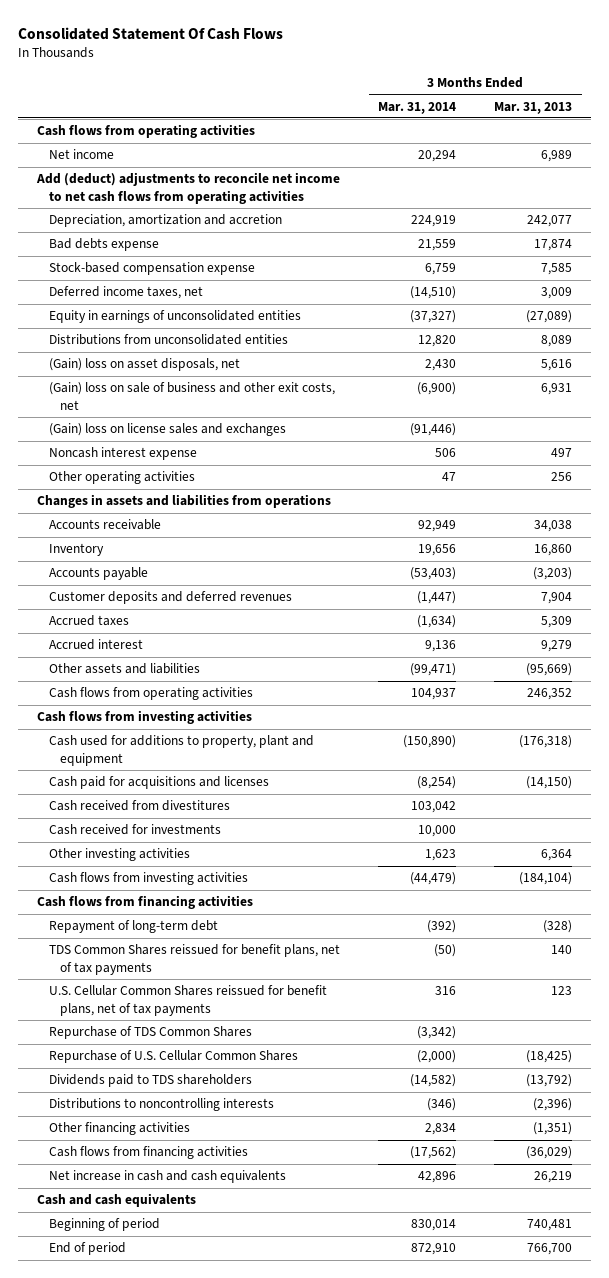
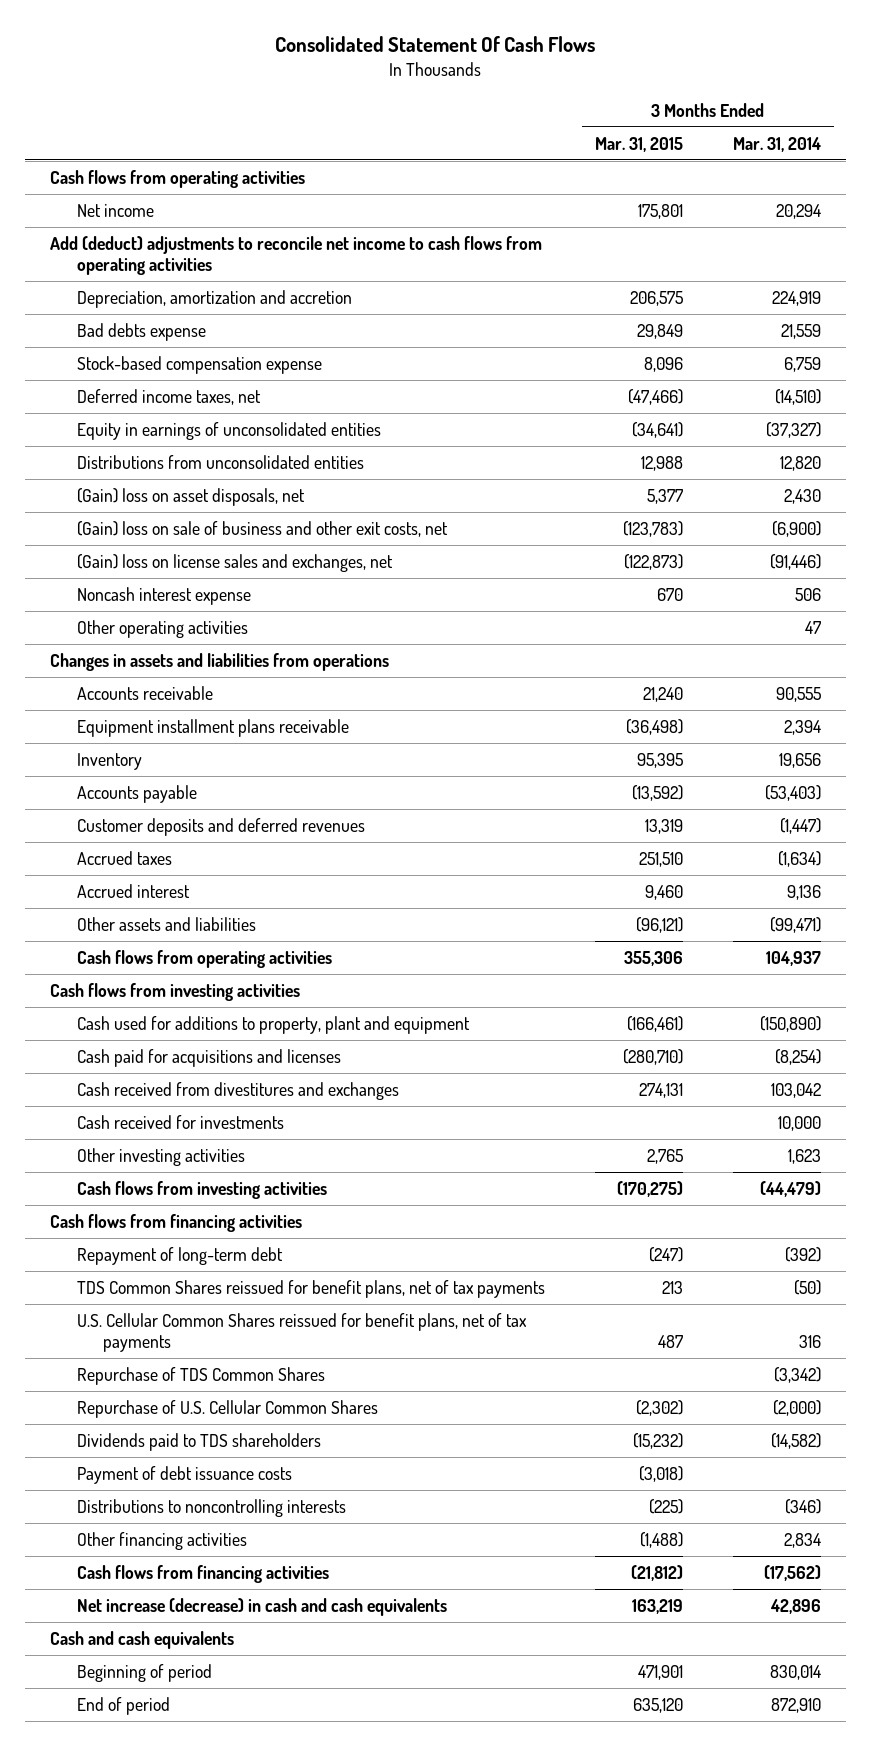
[494,101,573,114] Mar. 31, 2013 -> none
none -> [594,136,683,152] Mar. 31, 2015
[36,172,341,204] Add (deduct) adjustments to reconcile net income to net cash flows from operating activities -> [49,235,542,275] Add (deduct) adjustments to reconcile net income to cash flows from operating activities
[48,423,286,437] (Gain) loss on license sales and exchanges -> [76,553,393,572] (Gain) loss on license sales and exchanges, net
[418,520,457,533] 92,949 -> [775,686,821,702] 90,555
none -> [76,718,349,737] Equipment installment plans receivable
[48,800,230,812] Cash received from divestitures -> [76,1081,399,1100] Cash received from divestitures and exchanges
none -> [76,1465,292,1484] Payment of debt issuance costs
[48,1170,286,1184] Net increase in cash and cash equivalents -> [76,1597,447,1616] Net increase (decrease) in cash and cash equivalents

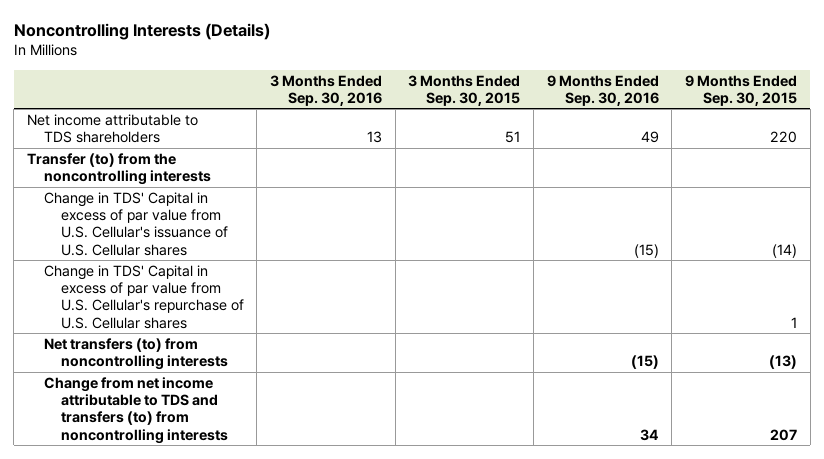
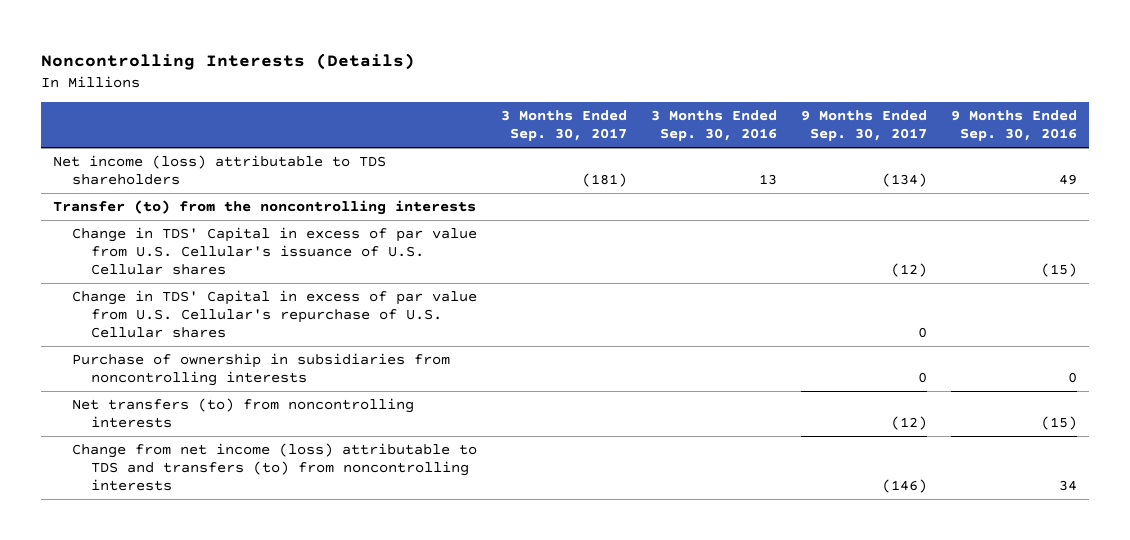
[408,74,521,106] 3 Months Ended Sep. 30, 2015 -> none
[684,74,797,106] 9 Months Ended Sep. 30, 2015 -> none
none -> [500,110,627,142] 3 Months Ended Sep. 30, 2017
none -> [800,110,927,142] 9 Months Ended Sep. 30, 2017
[26,113,198,144] Net income attributable to TDS shareholders -> [53,154,387,185] Net income (loss) attributable to TDS shareholders
none -> [72,352,451,386] Purchase of ownership in subsidiaries from noncontrolling interests
[43,376,228,444] Change from net income attributable to TDS and transfers (to) from noncontrolling interests -> [72,442,478,492] Change from net income (loss) attributable to TDS and transfers (to) from noncontrolling interests

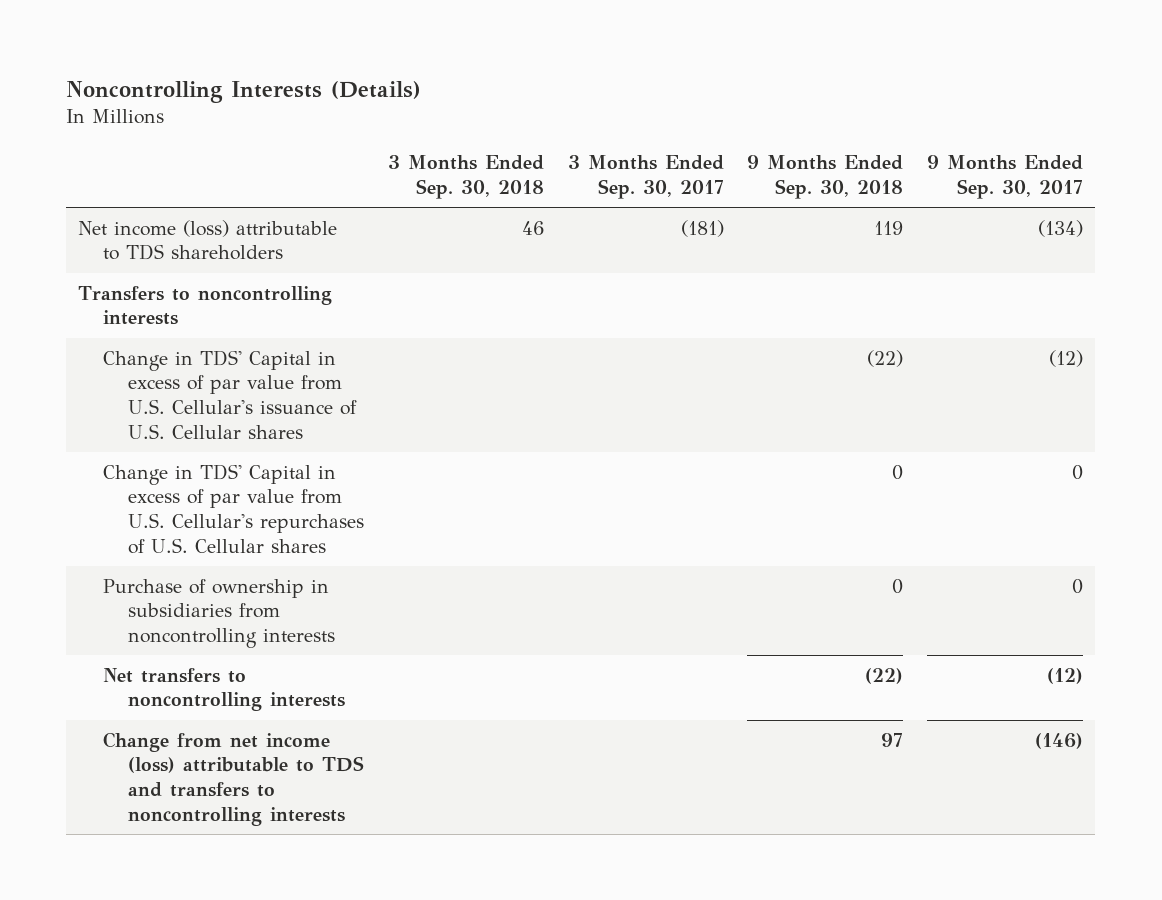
[650,110,777,142] 3 Months Ended Sep. 30, 2016 -> none
[950,110,1077,142] 9 Months Ended Sep. 30, 2016 -> none
none -> [387,155,544,200] 3 Months Ended Sep. 30, 2018
none -> [747,155,904,200] 9 Months Ended Sep. 30, 2018
[53,199,477,215] Transfer (to) from the noncontrolling interests -> [78,285,333,326] Transfers to noncontrolling interests
[72,289,478,339] Change in TDS' Capital in excess of par value from U.S. Cellular's repurchase of U.S. Cellular shares -> [103,463,364,555] Change in TDS' Capital in excess of par value from U.S. Cellular's repurchases of U.S. Cellular shares
[72,397,415,428] Net transfers (to) from noncontrolling interests -> [103,667,345,712] Net transfers to noncontrolling interests
[72,442,478,492] Change from net income (loss) attributable to TDS and transfers (to) from noncontrolling interests -> [103,731,364,827] Change from net income (loss) attributable to TDS and transfers to noncontrolling interests

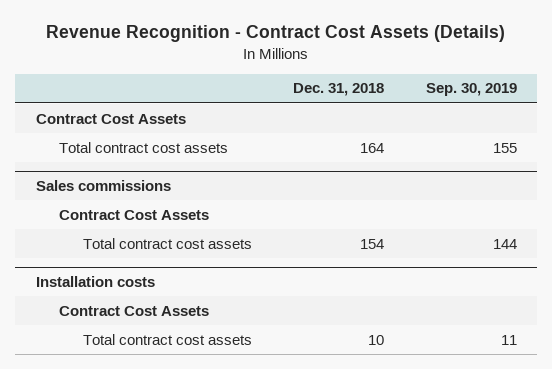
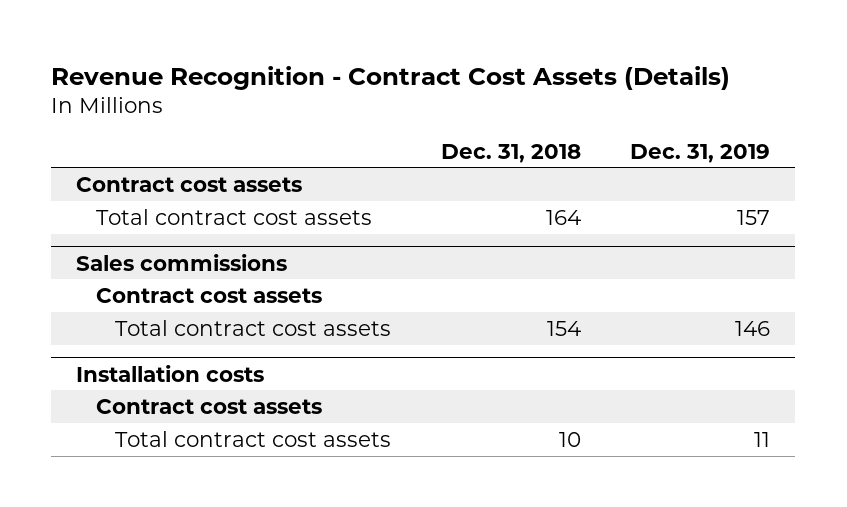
[425,83,517,97] Sep. 30, 2019 -> none
none -> [630,143,771,163] Dec. 31, 2019
[35,113,186,124] Contract Cost Assets -> [76,176,303,192] Contract cost assets
[59,209,210,220] Contract Cost Assets -> [95,287,322,303] Contract cost assets
[59,305,210,316] Contract Cost Assets -> [95,398,322,414] Contract cost assets

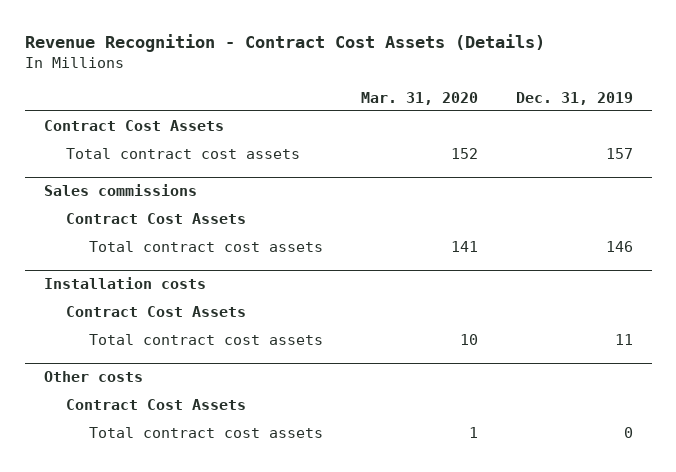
[440,143,581,163] Dec. 31, 2018 -> none
none -> [360,91,478,105] Mar. 31, 2020
[76,176,303,192] Contract cost assets -> [43,120,224,132] Contract Cost Assets
[95,287,322,303] Contract cost assets -> [66,213,247,225] Contract Cost Assets
[95,398,322,414] Contract cost assets -> [66,306,247,318] Contract Cost Assets
none -> [43,371,143,383] Other costs
none -> [66,399,247,411] Contract Cost Assets
none -> [88,427,323,439] Total contract cost assets

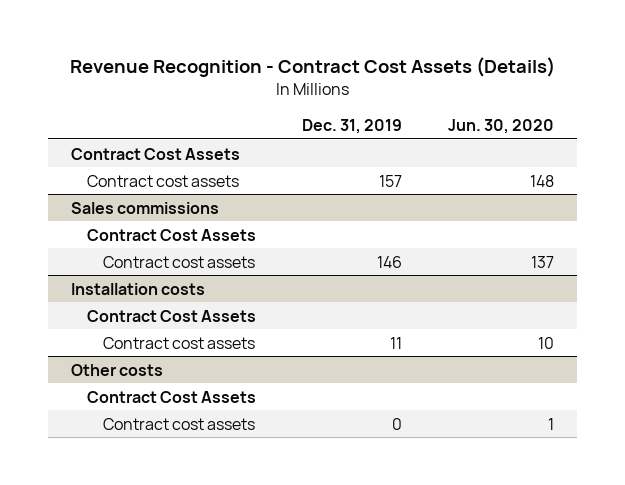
[360,91,478,105] Mar. 31, 2020 -> none
none -> [447,118,554,134] Jun. 30, 2020
[66,148,301,160] Total contract cost assets -> [87,174,240,187] Contract cost assets
[88,241,323,253] Total contract cost assets -> [103,255,256,268] Contract cost assets
[88,334,323,346] Total contract cost assets -> [103,336,256,349] Contract cost assets
[88,427,323,439] Total contract cost assets -> [103,417,256,430] Contract cost assets

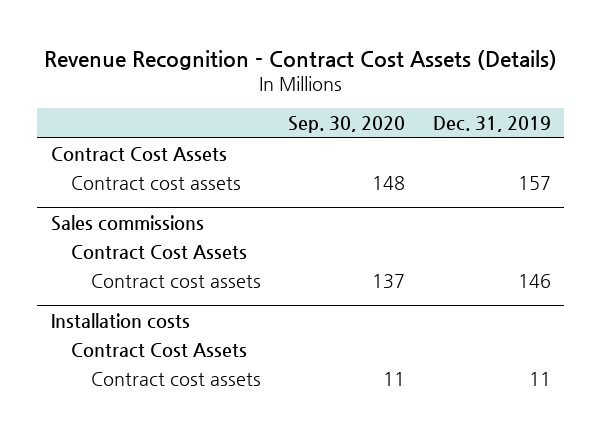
[447,118,554,134] Jun. 30, 2020 -> none
none -> [288,116,406,134] Sep. 30, 2020
[71,363,164,376] Other costs -> none
[87,390,257,403] Contract Cost Assets -> none
[103,417,256,430] Contract cost assets -> none

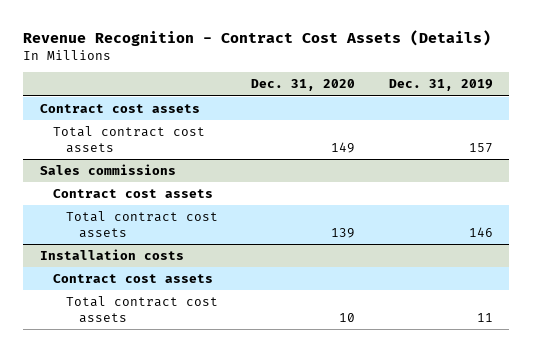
[288,116,406,134] Sep. 30, 2020 -> none
none -> [251,79,356,92] Dec. 31, 2020
[51,147,228,163] Contract Cost Assets -> [39,104,200,114] Contract cost assets
[71,176,242,191] Contract cost assets -> [52,126,205,154] Total contract cost assets
[71,245,248,261] Contract Cost Assets -> [52,189,213,199] Contract cost assets
[90,274,261,289] Contract cost assets -> [65,211,218,239] Total contract cost assets
[71,343,248,359] Contract Cost Assets -> [52,274,213,284] Contract cost assets
[90,372,261,387] Contract cost assets -> [65,296,218,324] Total contract cost assets

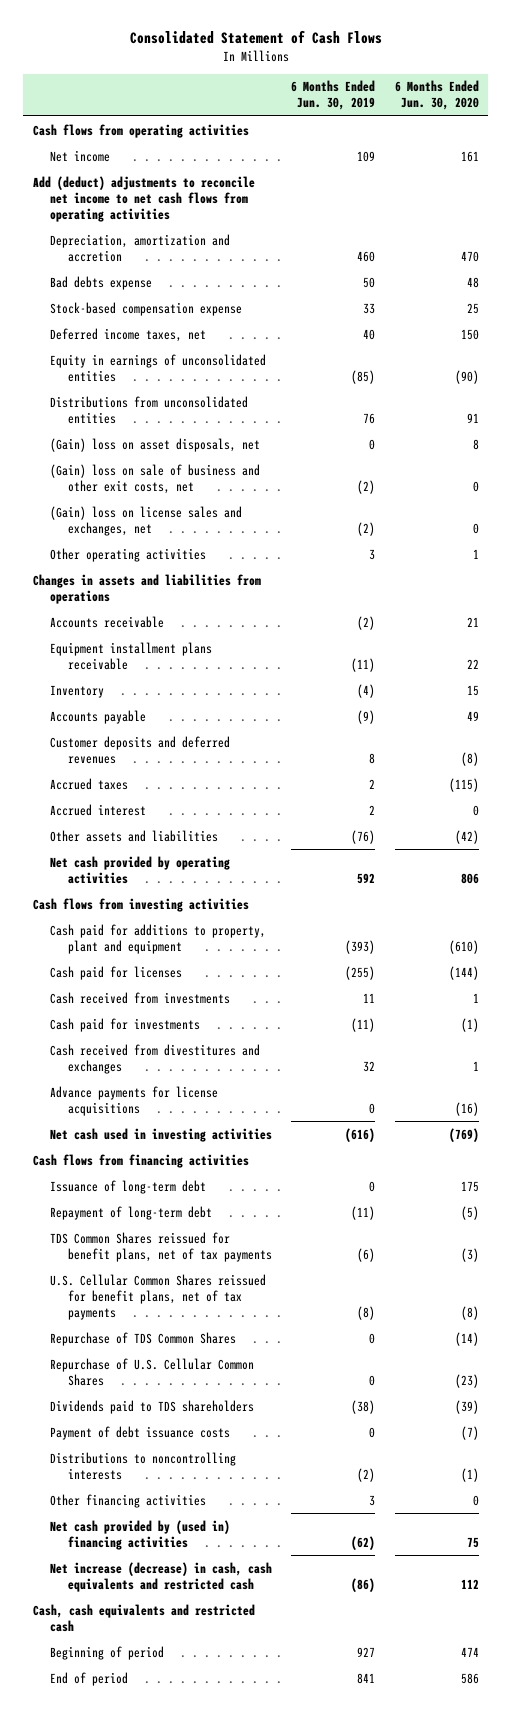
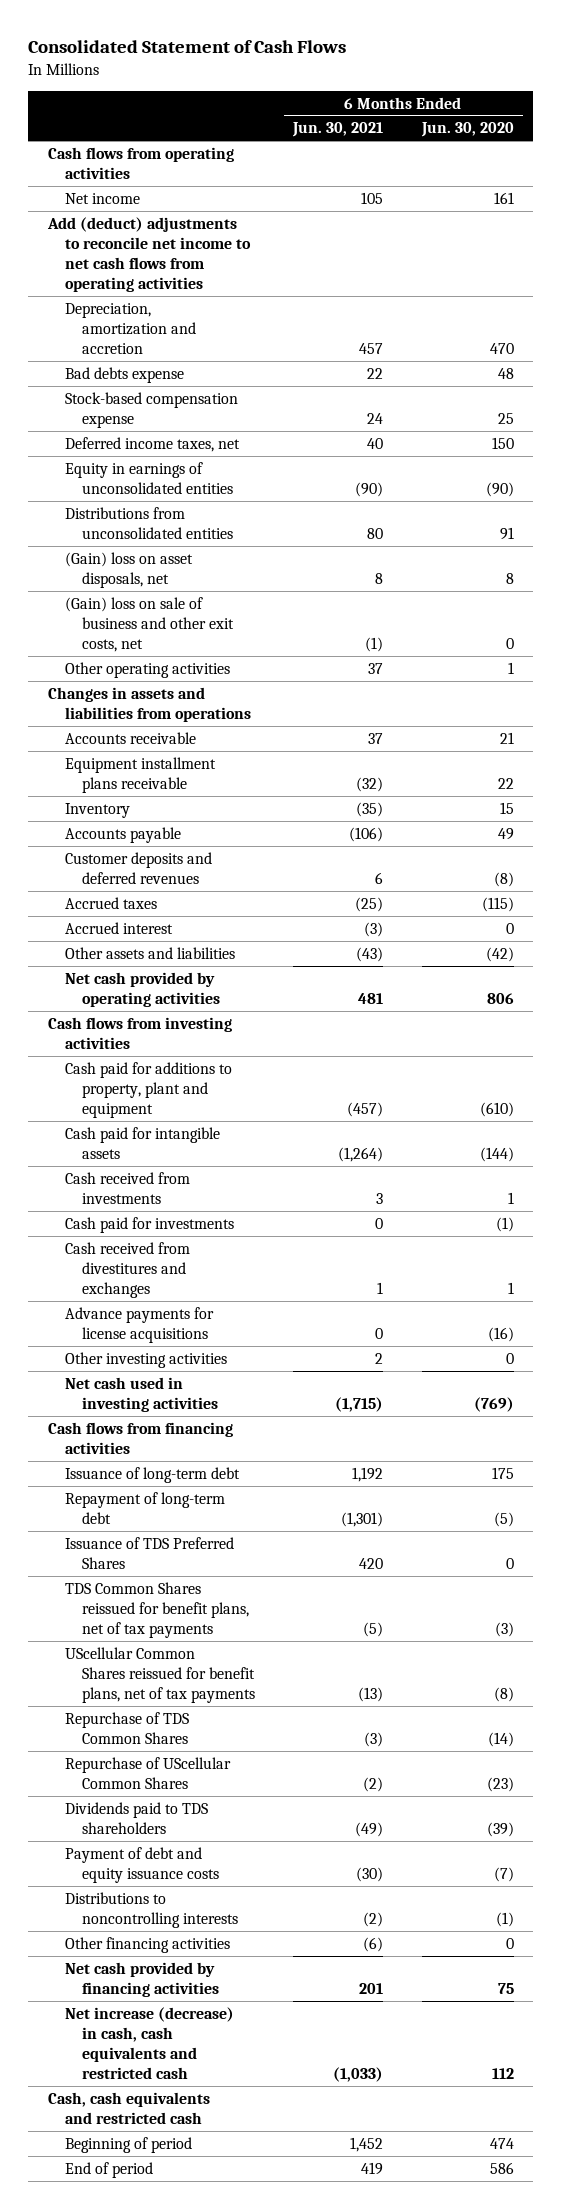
[291,80,376,111] 6 Months Ended Jun. 30, 2019 -> none
none -> [292,122,384,138] Jun. 30, 2021
[50,505,243,536] (Gain) loss on license sales and exchanges, net -> none
[50,965,183,980] Cash paid for licenses -> [64,1126,220,1160] Cash paid for intangible assets
none -> [64,1351,227,1368] Other investing activities
none -> [64,1536,234,1570] Issuance of TDS Preferred Shares
[50,1273,267,1320] U.S. Cellular Common Shares reissued for benefit plans, net of tax payments -> [64,1646,255,1704] UScellular Common Shares reissued for benefit plans, net of tax payments
[50,1357,255,1386] Repurchase of U.S. Cellular Common Shares -> [64,1756,231,1790] Repurchase of UScellular Common Shares
[50,1425,231,1440] Payment of debt issuance costs -> [64,1846,219,1884] Payment of debt and equity issuance costs
[50,1519,231,1550] Net cash provided by (used in) financing activities -> [64,1961,219,1998] Net cash provided by financing activities

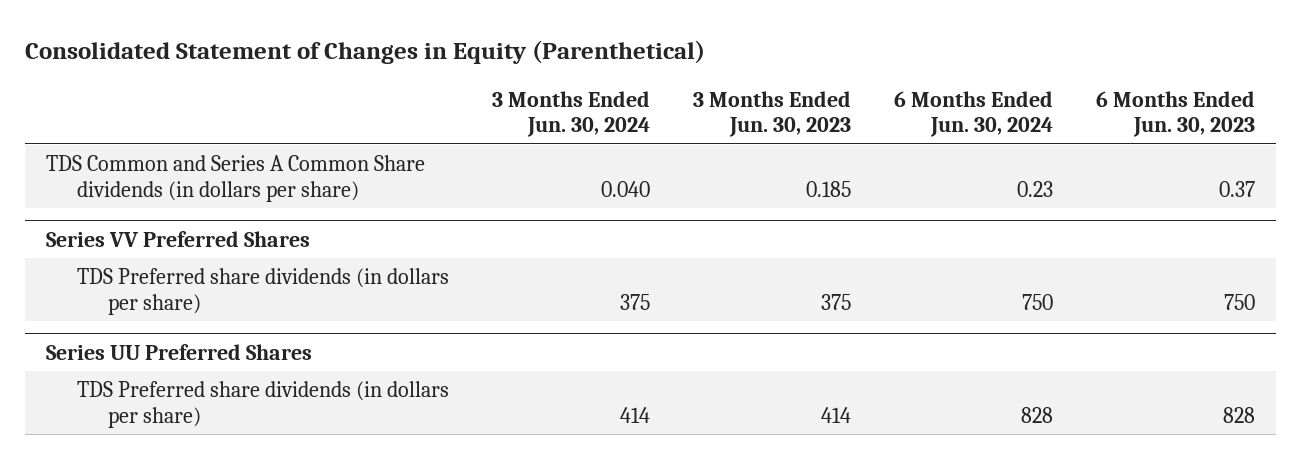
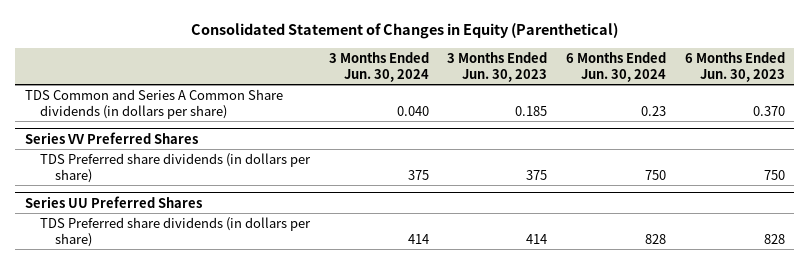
[1218,180,1255,197] 0.37 -> [752,105,785,116] 0.370

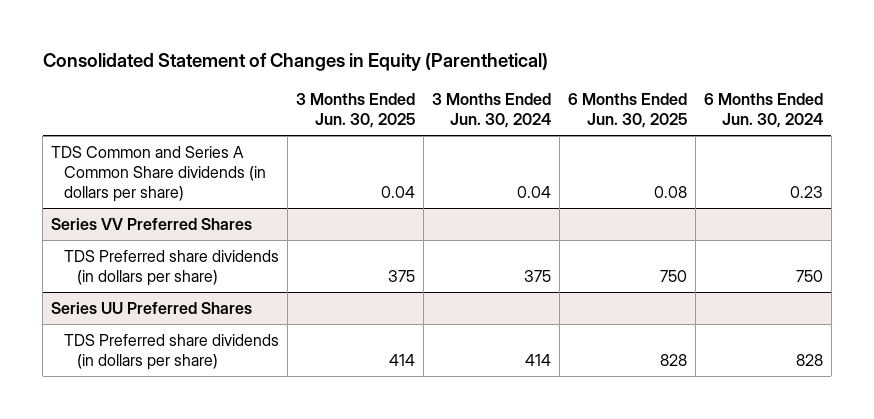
[447,52,548,82] 3 Months Ended Jun. 30, 2023 -> none
[684,52,785,82] 6 Months Ended Jun. 30, 2023 -> none
none -> [296,92,416,129] 3 Months Ended Jun. 30, 2025
none -> [568,92,688,129] 6 Months Ended Jun. 30, 2025
[396,105,429,116] 0.040 -> [517,185,552,198] 0.04

